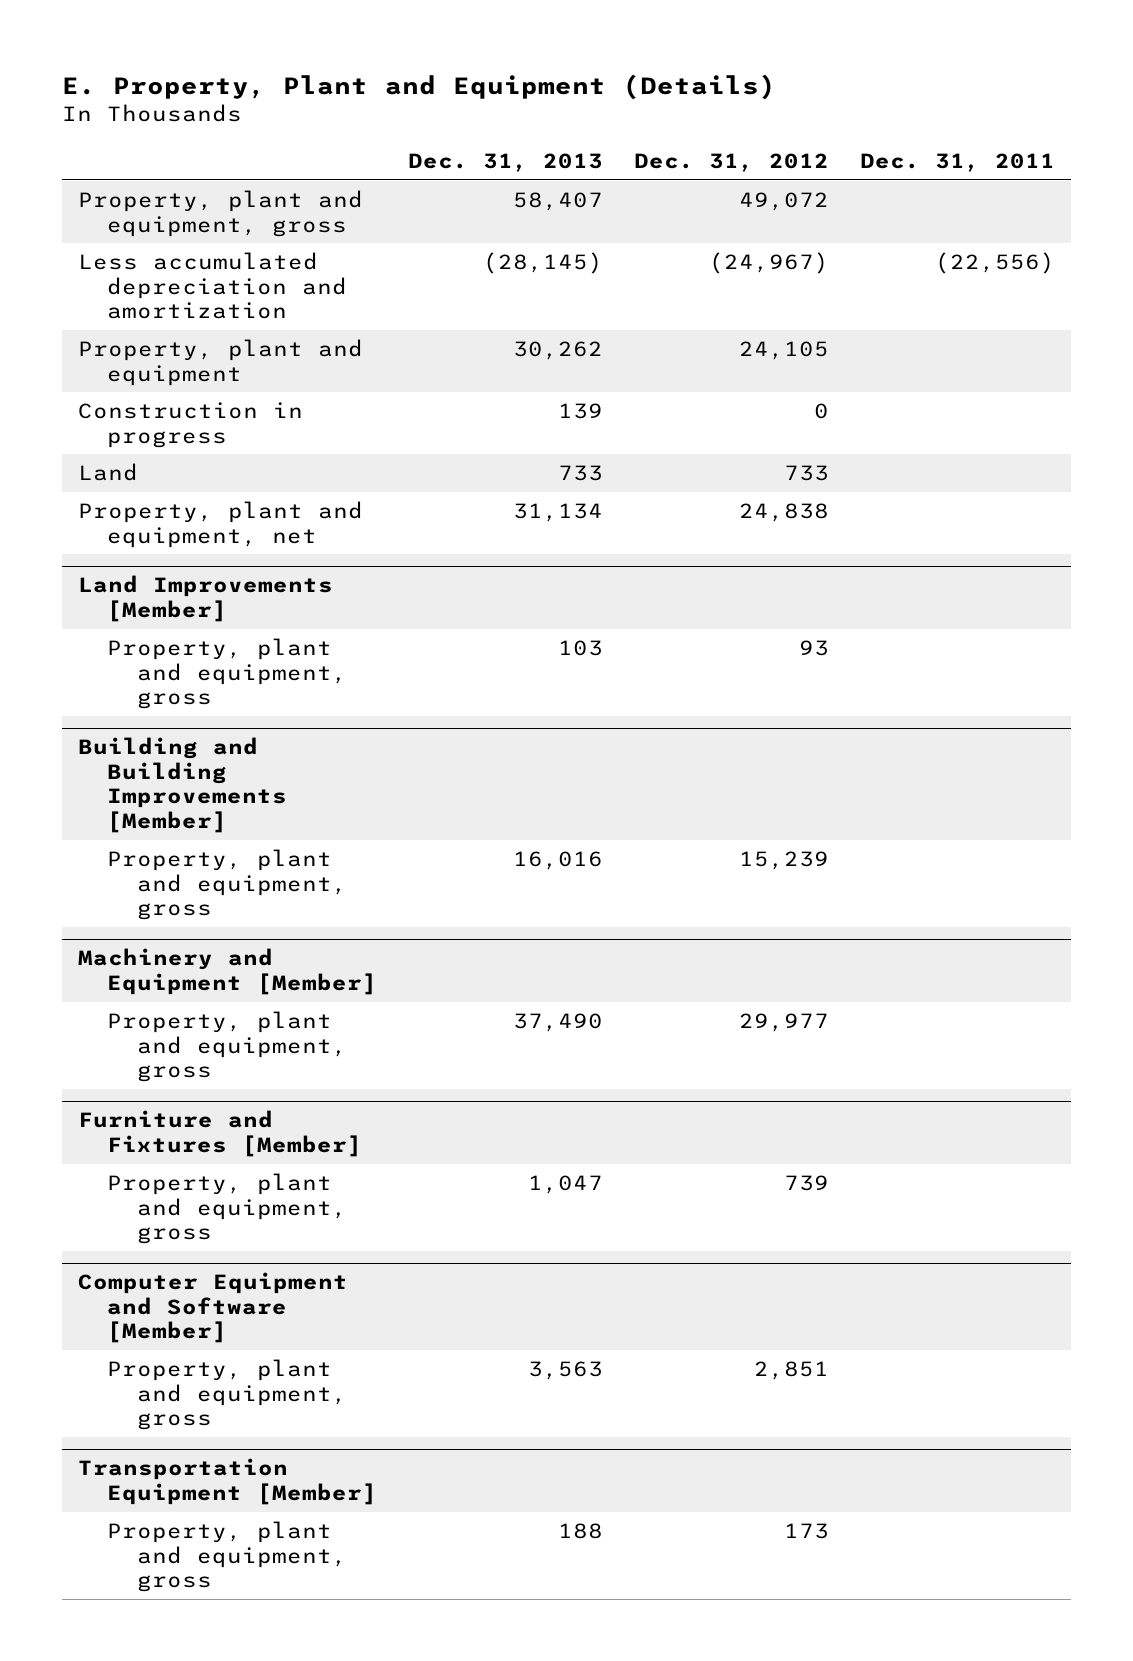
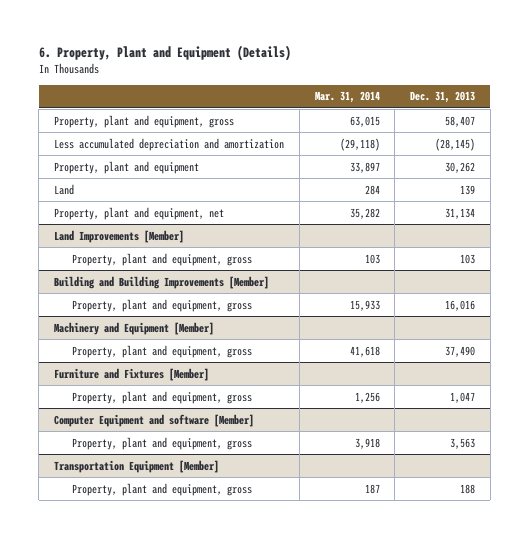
[62,74,777,101] E. Property, Plant and Equipment (Details) -> [38,45,291,62] 6. Property, Plant and Equipment (Details)
[634,152,830,172] Dec. 31, 2012 -> none
[860,152,1056,172] Dec. 31, 2011 -> none
none -> [314,91,380,104] Mar. 31, 2014
[77,402,303,448] Construction in progress -> none
[558,465,604,482] 733 -> [460,184,476,195] 139
[77,1272,348,1344] Computer Equipment and Software [Member] -> [54,413,255,427] Computer Equipment and software [Member]

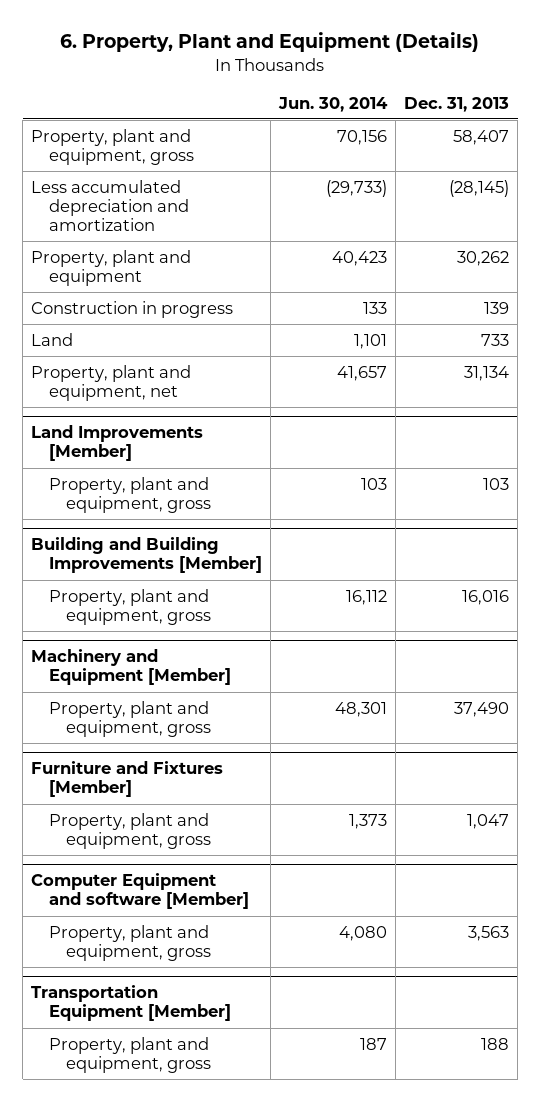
[314,91,380,104] Mar. 31, 2014 -> none
none -> [278,96,389,112] Jun. 30, 2014
none -> [31,300,234,318] Construction in progress
[460,184,476,195] 139 -> [481,333,510,346] 733

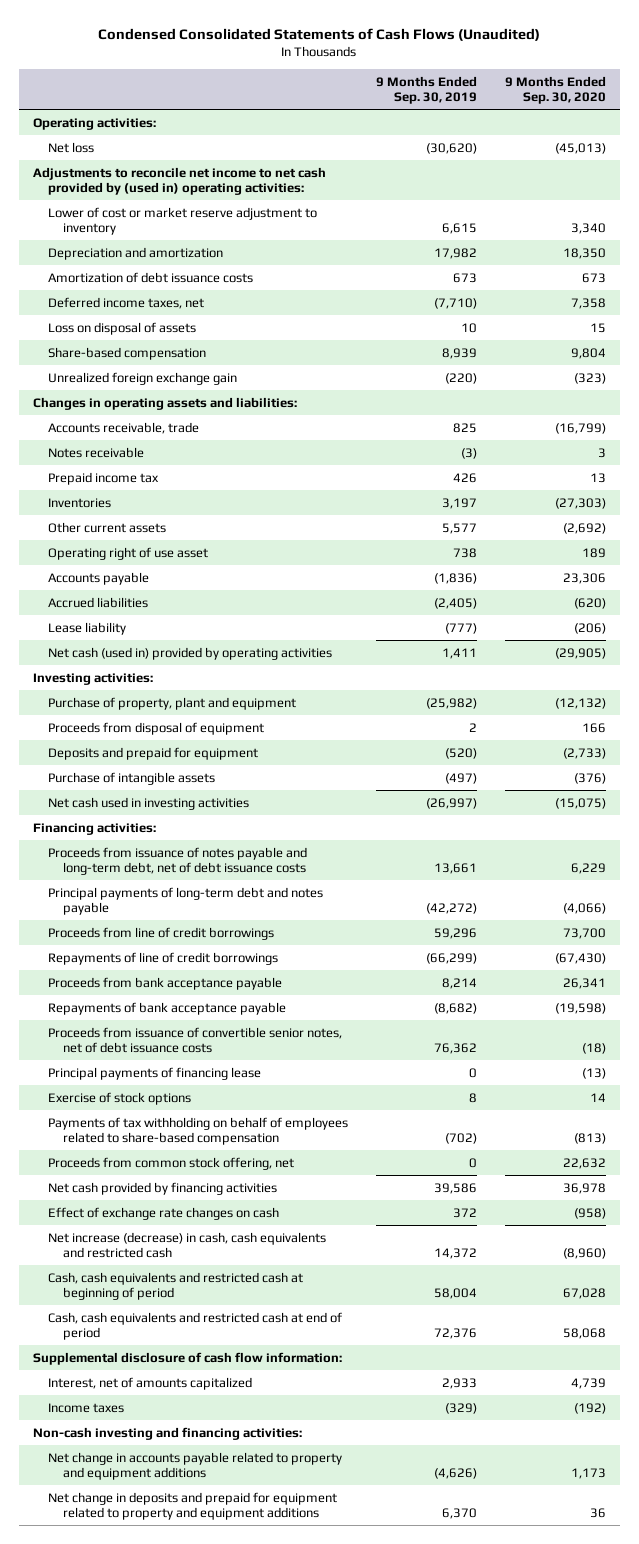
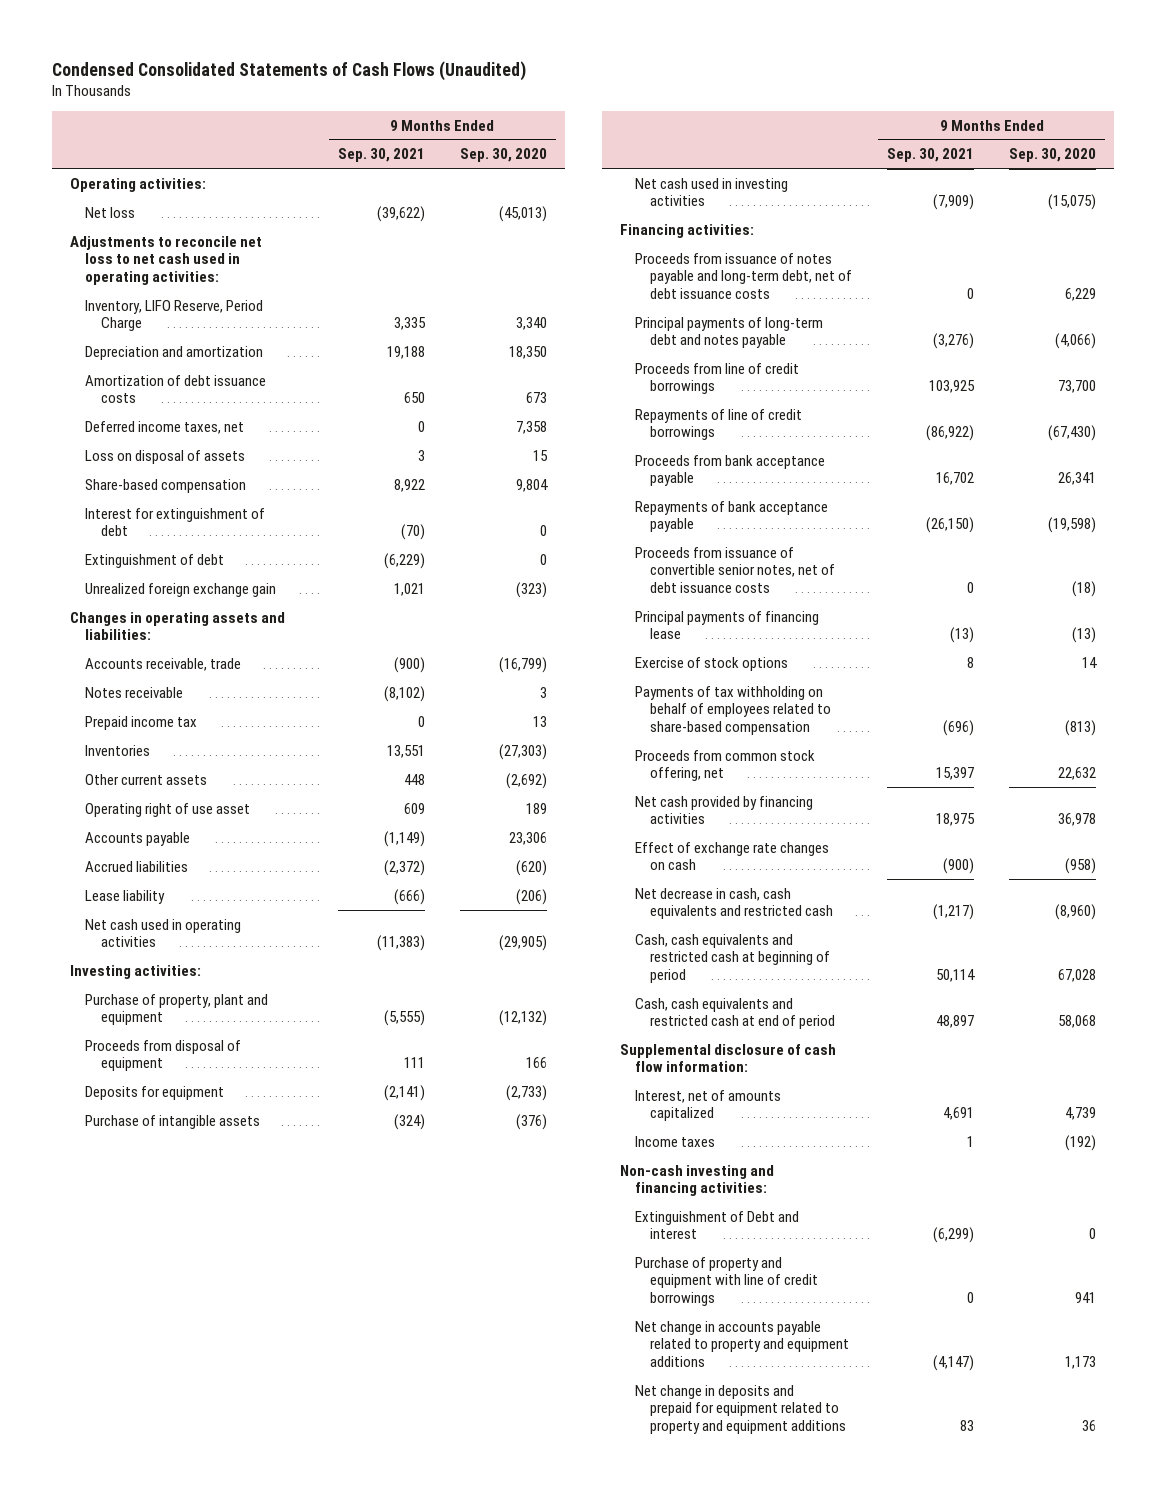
[375,75,477,104] 9 Months Ended Sep. 30, 2019 -> none
none -> [337,148,425,163] Sep. 30, 2021
[33,166,327,195] Adjustments to reconcile net income to net cash provided by (used in) operating activities: -> [70,235,263,286] Adjustments to reconcile net loss to net cash used in operating activities:
[48,206,318,235] Lower of cost or market reserve adjustment to inventory -> [85,299,264,332] Inventory, LIFO Reserve, Period Charge
none -> [85,507,266,537] Interest for extinguishment of debt
none -> [85,553,225,568] Extinguishment of debt
[48,646,333,660] Net cash (used in) provided by operating activities -> [85,918,242,948] Net cash used in operating activities
[48,746,259,760] Deposits and prepaid for equipment -> [85,1085,225,1100] Deposits for equipment
[48,1231,327,1258] Net increase (decrease) in cash, cash equivalents and restricted cash -> [634,887,834,920] Net decrease in cash, cash equivalents and restricted cash
none -> [634,1210,799,1240] Extinguishment of Debt and interest
none -> [634,1256,819,1307] Purchase of property and equipment with line of credit borrowings

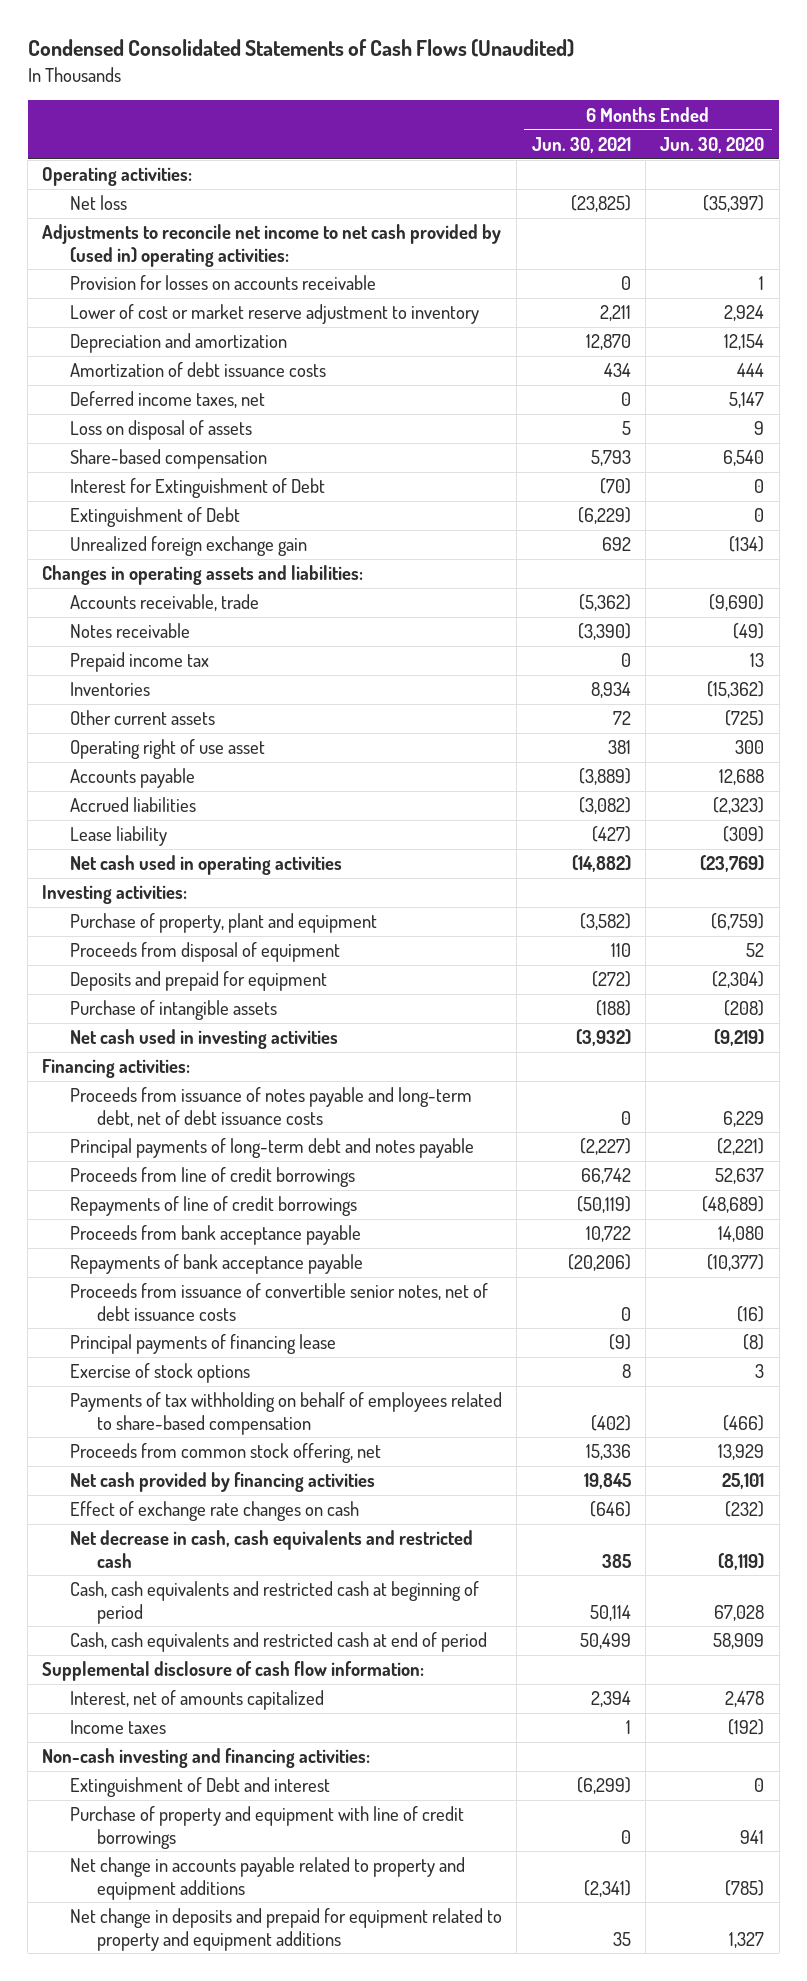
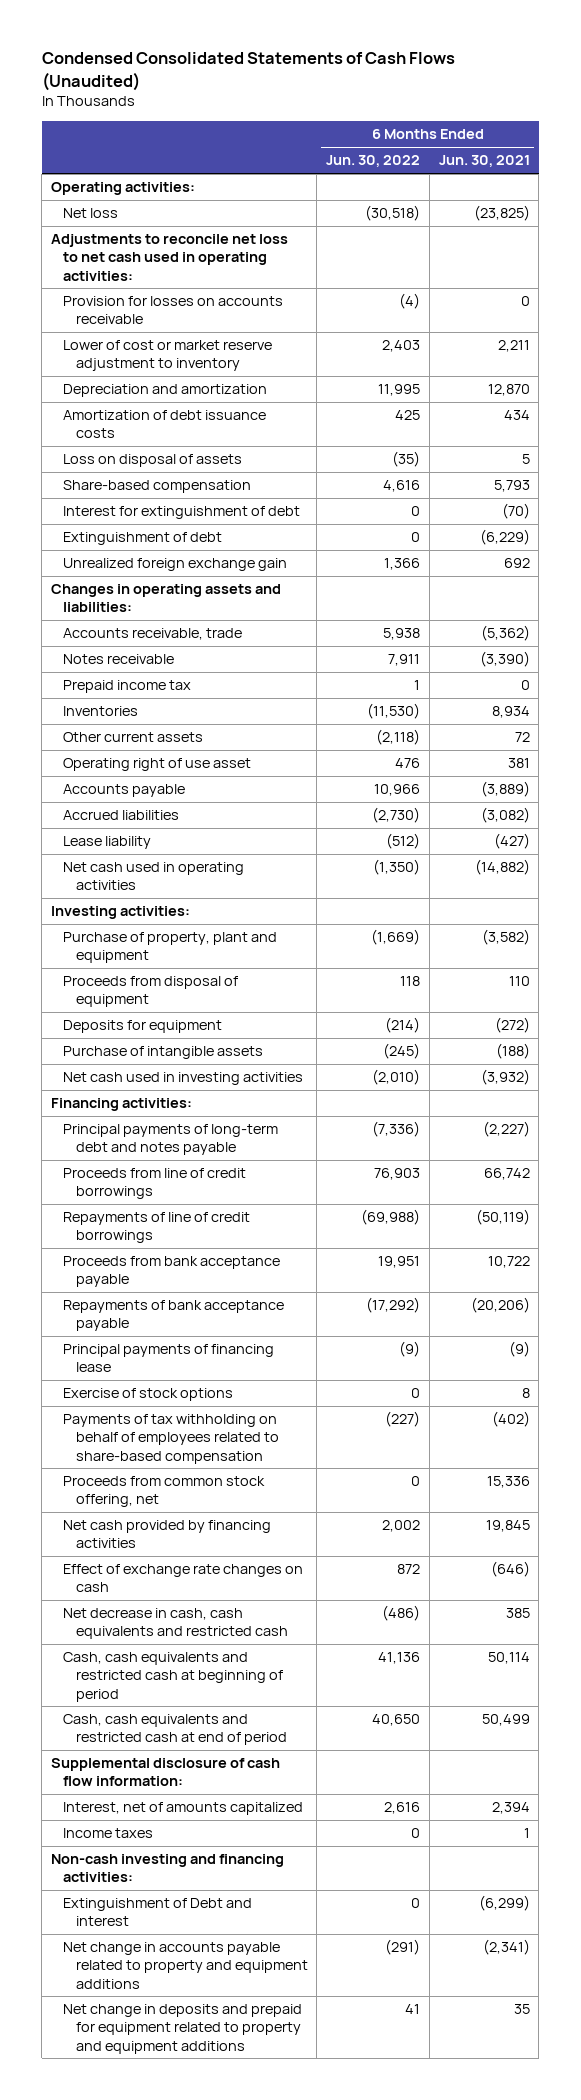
[660,136,765,153] Jun. 30, 2020 -> none
none -> [326,155,421,168] Jun. 30, 2022
[42,224,502,267] Adjustments to reconcile net income to net cash provided by (used in) operating activities: -> [51,234,289,281] Adjustments to reconcile net loss to net cash used in operating activities:
[69,391,265,409] Deferred income taxes, net -> none
[69,478,325,499] Interest for Extinguishment of Debt -> [63,506,301,520] Interest for extinguishment of debt
[69,507,240,528] Extinguishment of Debt -> [63,532,223,546] Extinguishment of debt
[69,971,327,992] Deposits and prepaid for equipment -> [63,1020,223,1034] Deposits for equipment
[69,1087,472,1127] Proceeds from issuance of notes payable and long-term debt, net of debt issuance costs -> none
[69,1283,488,1321] Proceeds from issuance of convertible senior notes, net of debt issuance costs -> none
[69,1806,464,1849] Purchase of property and equipment with line of credit borrowings -> none

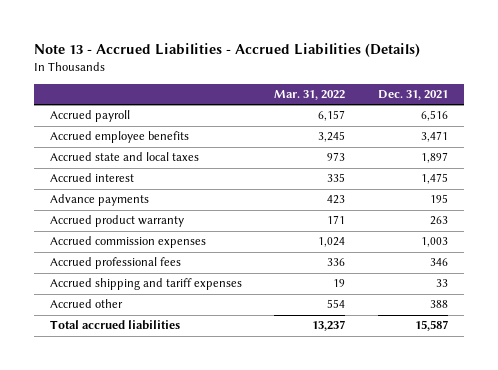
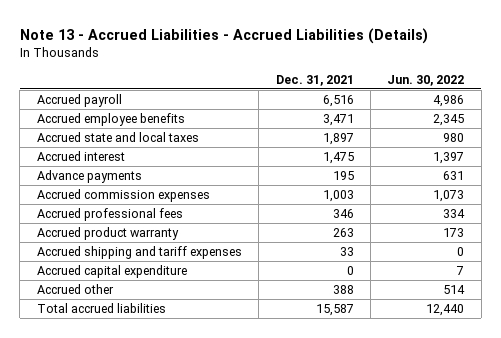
[274,90,346,101] Mar. 31, 2022 -> none
none -> [387,74,465,86] Jun. 30, 2022
[50,215,185,228] Accrued product warranty -> [36,227,179,241] Accrued product warranty
none -> [36,265,187,279] Accrued capital expenditure

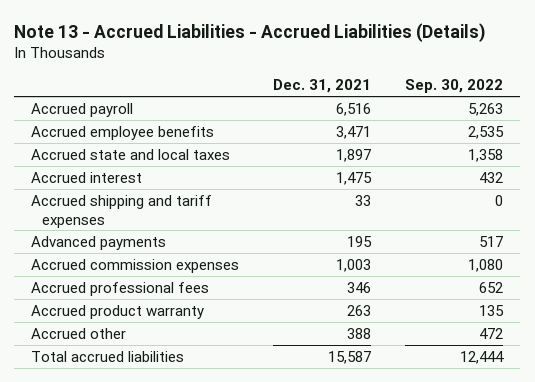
[387,74,465,86] Jun. 30, 2022 -> none
none -> [405,79,504,94] Sep. 30, 2022
[36,246,242,260] Accrued shipping and tariff expenses -> [31,194,213,228] Accrued shipping and tariff expenses
[36,170,142,184] Advance payments -> [31,235,167,250] Advanced payments
[36,265,187,279] Accrued capital expenditure -> none

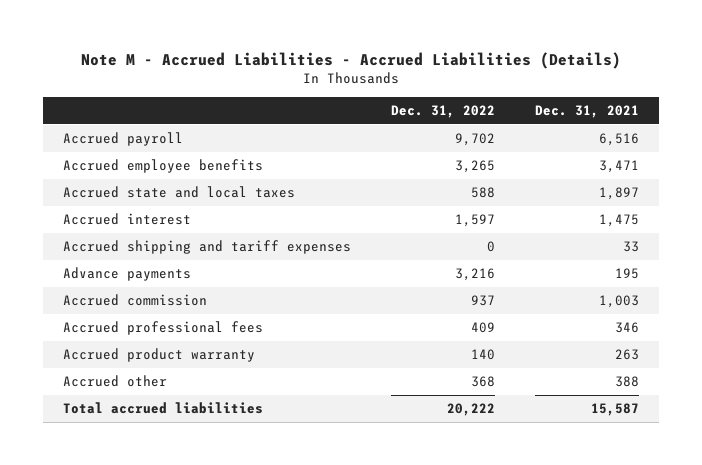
[14,22,487,42] Note 13 - Accrued Liabilities - Accrued Liabilities (Details) -> [80,51,621,69] Note M - Accrued Liabilities - Accrued Liabilities (Details)
[405,79,504,94] Sep. 30, 2022 -> none
none -> [390,105,495,119] Dec. 31, 2022
[31,235,167,250] Advanced payments -> [63,267,192,282] Advance payments
[31,258,240,273] Accrued commission expenses -> [63,294,208,307] Accrued commission

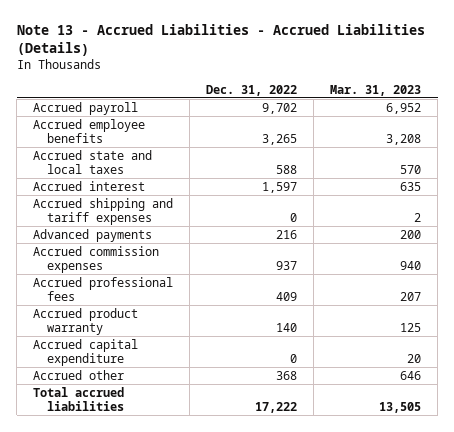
[80,51,621,69] Note M - Accrued Liabilities - Accrued Liabilities (Details) -> [16,23,425,57] Note 13 - Accrued Liabilities - Accrued Liabilities (Details)
[534,105,639,119] Dec. 31, 2021 -> none
none -> [330,84,422,96] Mar. 31, 2023
[63,267,192,282] Advance payments -> [33,228,153,242] Advanced payments
[454,268,495,282] 3,216 -> [276,229,298,239] 216
[63,294,208,307] Accrued commission -> [33,245,160,273] Accrued commission expenses
none -> [33,338,139,366] Accrued capital expenditure
[446,403,495,417] 20,222 -> [255,401,298,413] 17,222

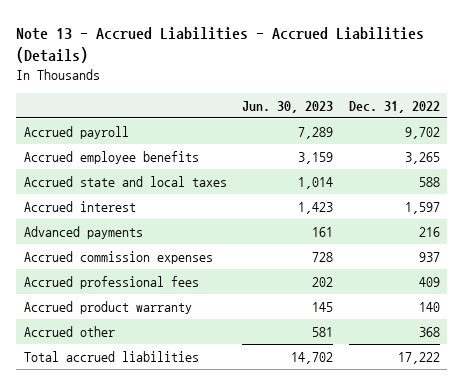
[330,84,422,96] Mar. 31, 2023 -> none
none -> [242,101,334,114] Jun. 30, 2023
[33,197,174,225] Accrued shipping and tariff expenses -> none
[33,338,139,366] Accrued capital expenditure -> none

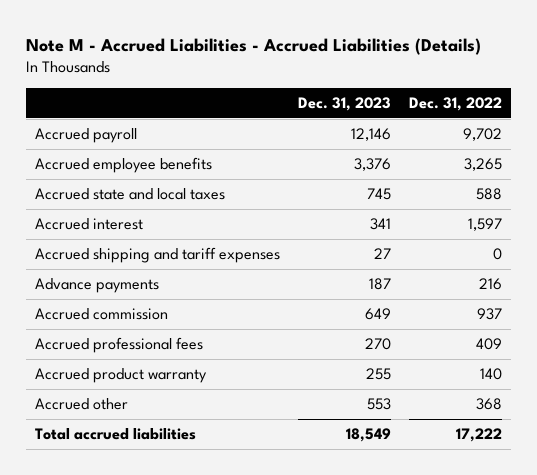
[16,27,425,64] Note 13 - Accrued Liabilities - Accrued Liabilities (Details) -> [26,37,482,55] Note M - Accrued Liabilities - Accrued Liabilities (Details)
[242,101,334,114] Jun. 30, 2023 -> none
none -> [298,96,392,111] Dec. 31, 2023
none -> [35,247,281,264] Accrued shipping and tariff expenses
[23,225,143,239] Advanced payments -> [35,278,160,294] Advance payments
[23,250,213,264] Accrued commission expenses -> [35,308,169,321] Accrued commission

